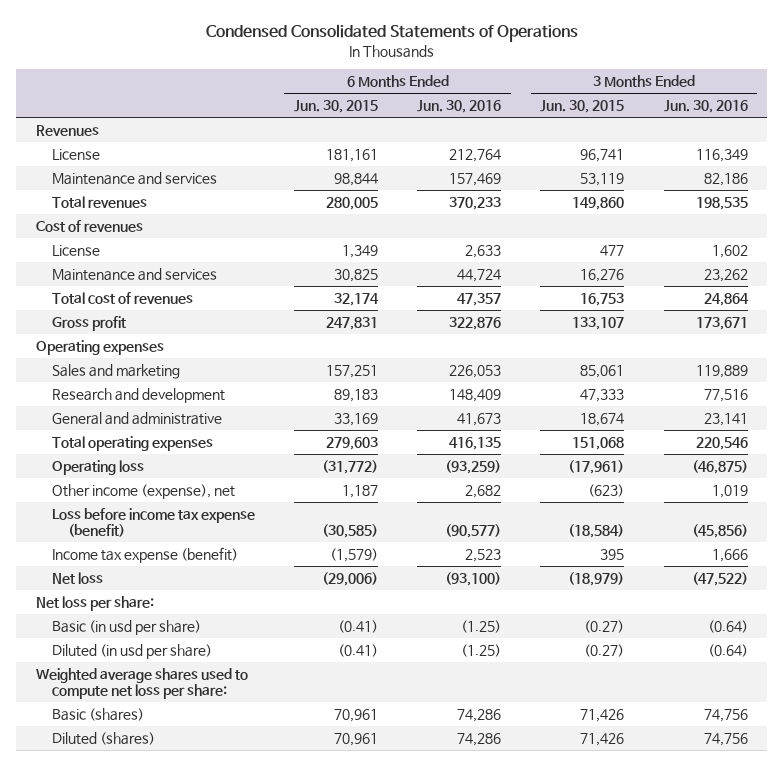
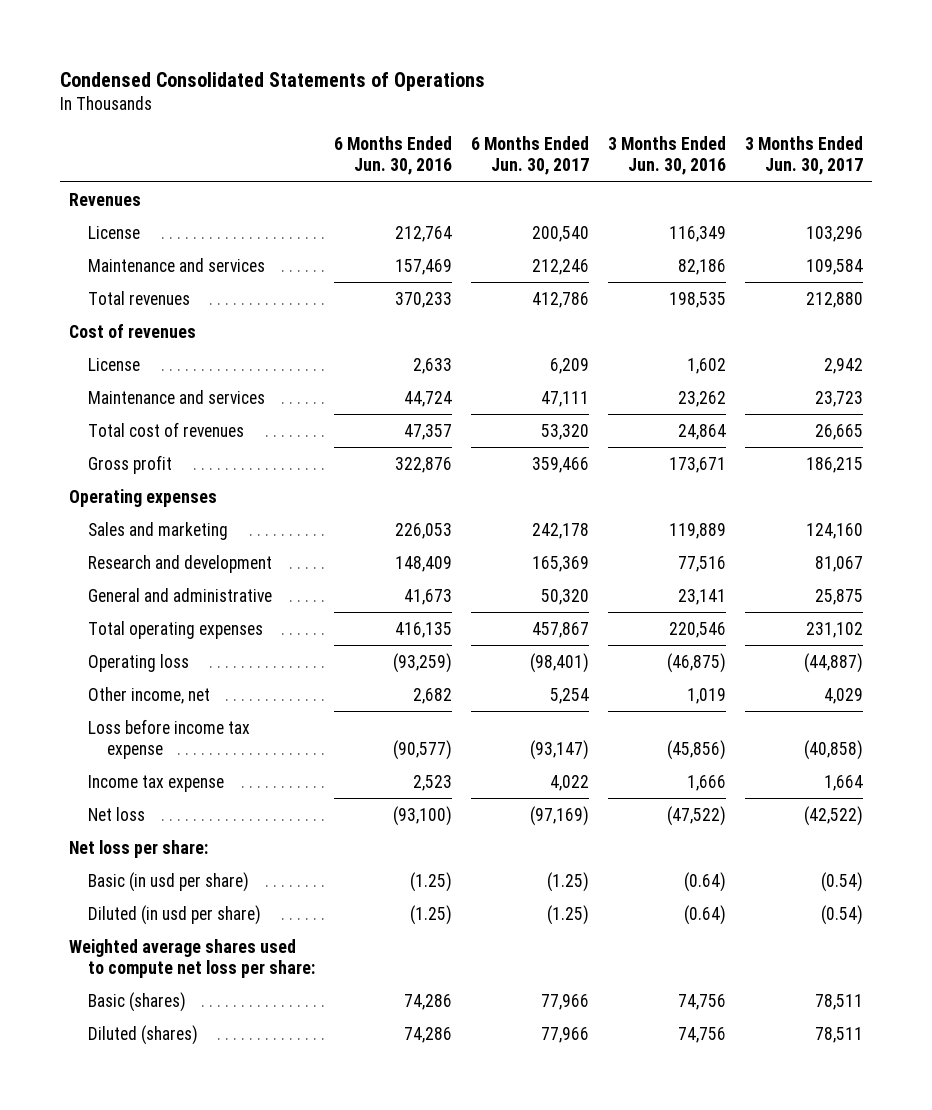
[293,100,378,114] Jun. 30, 2015 -> none
[540,100,625,114] Jun. 30, 2015 -> none
none -> [470,136,589,176] 6 Months Ended Jun. 30, 2017
none -> [744,136,863,176] 3 Months Ended Jun. 30, 2017
[51,483,235,499] Other income (expense), net -> [88,686,211,704] Other income, net
[51,507,255,538] Loss before income tax expense (benefit) -> [88,718,251,759] Loss before income tax expense
[51,546,238,563] Income tax expense (benefit) -> [88,774,225,792] Income tax expense

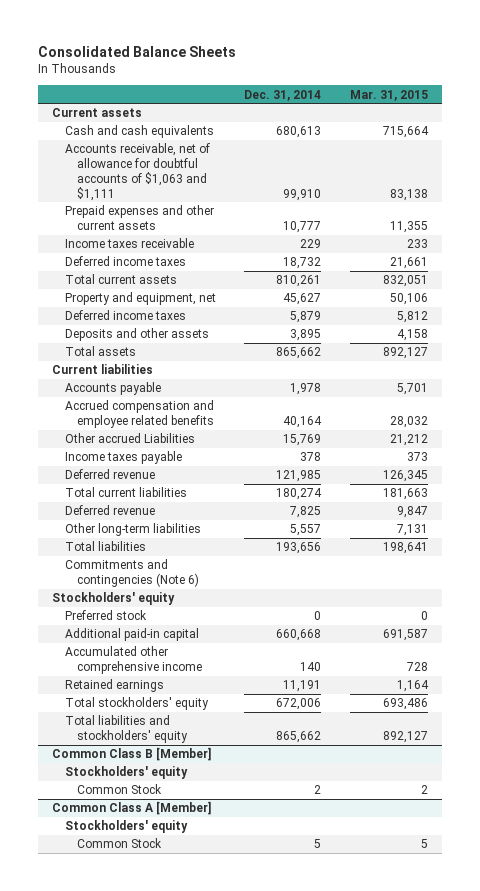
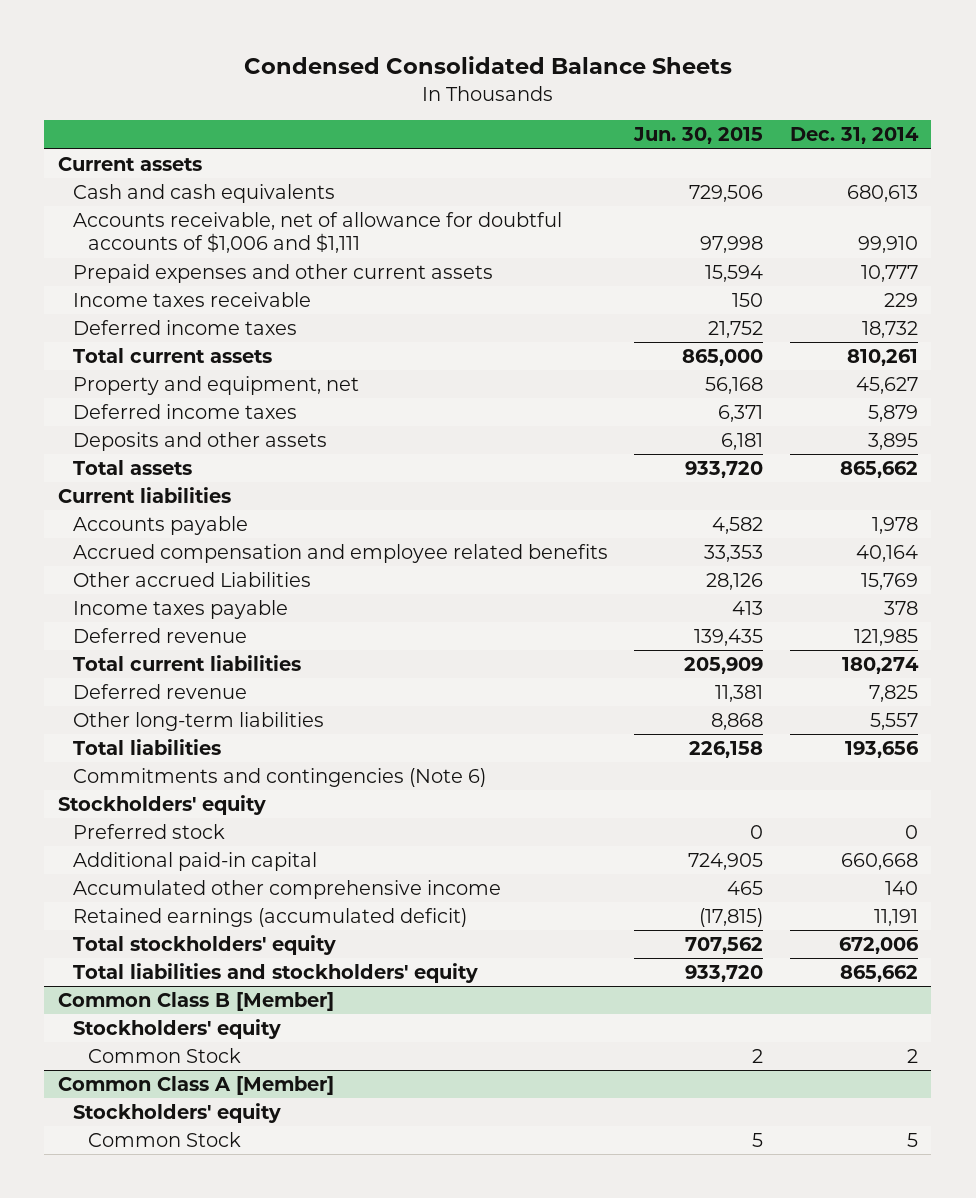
[37,45,236,57] Consolidated Balance Sheets -> [243,56,732,75] Condensed Consolidated Balance Sheets
[349,89,428,101] Mar. 31, 2015 -> none
none -> [633,127,764,145] Jun. 30, 2015
[64,143,210,201] Accounts receivable, net of allowance for doubtful accounts of $1,063 and $1,111 -> [72,212,562,254] Accounts receivable, net of allowance for doubtful accounts of $1,006 and $1,111
[64,679,164,693] Retained earnings -> [72,908,467,928] Retained earnings (accumulated deficit)

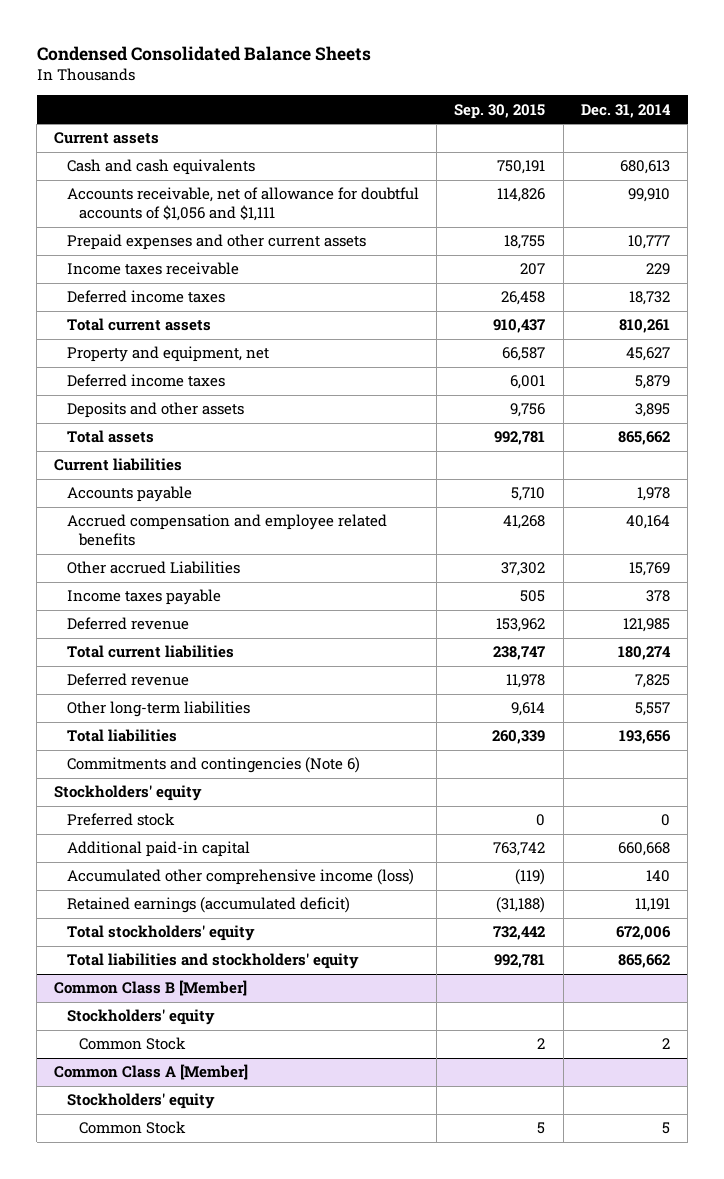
[633,127,764,145] Jun. 30, 2015 -> none
none -> [454,103,546,119] Sep. 30, 2015
[72,212,562,254] Accounts receivable, net of allowance for doubtful accounts of $1,006 and $1,111 -> [66,187,419,222] Accounts receivable, net of allowance for doubtful accounts of $1,056 and $1,111
[72,880,501,900] Accumulated other comprehensive income -> [66,869,414,886] Accumulated other comprehensive income (loss)

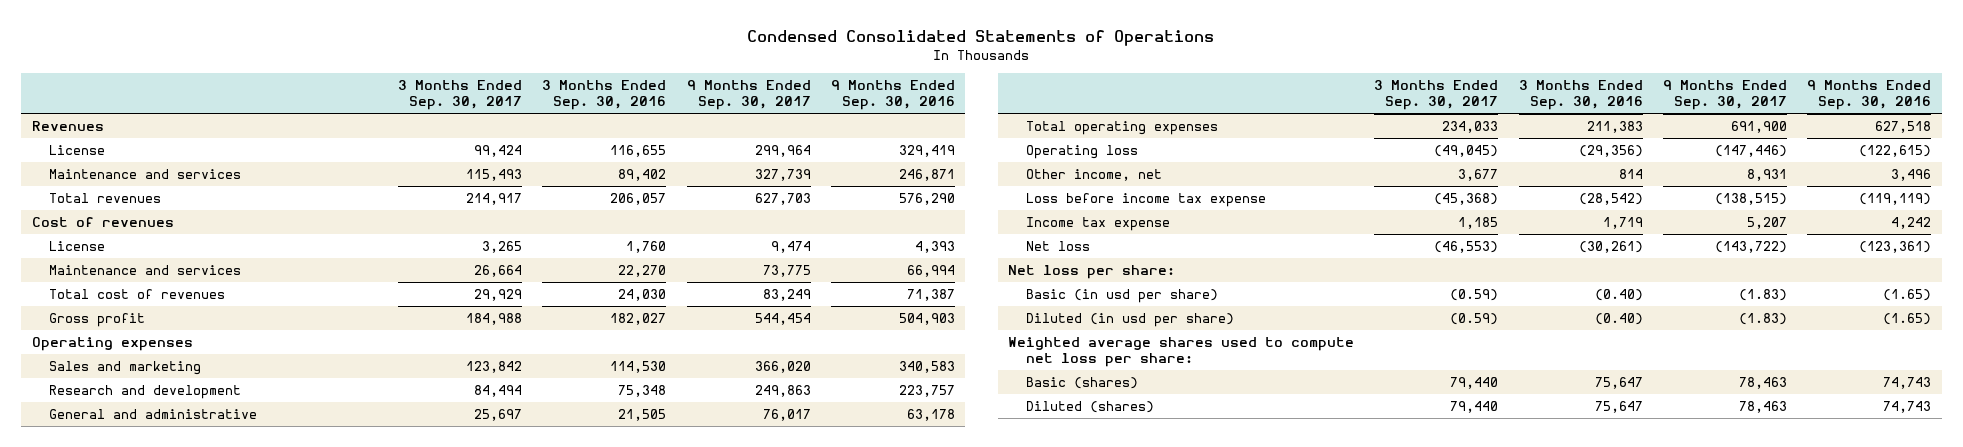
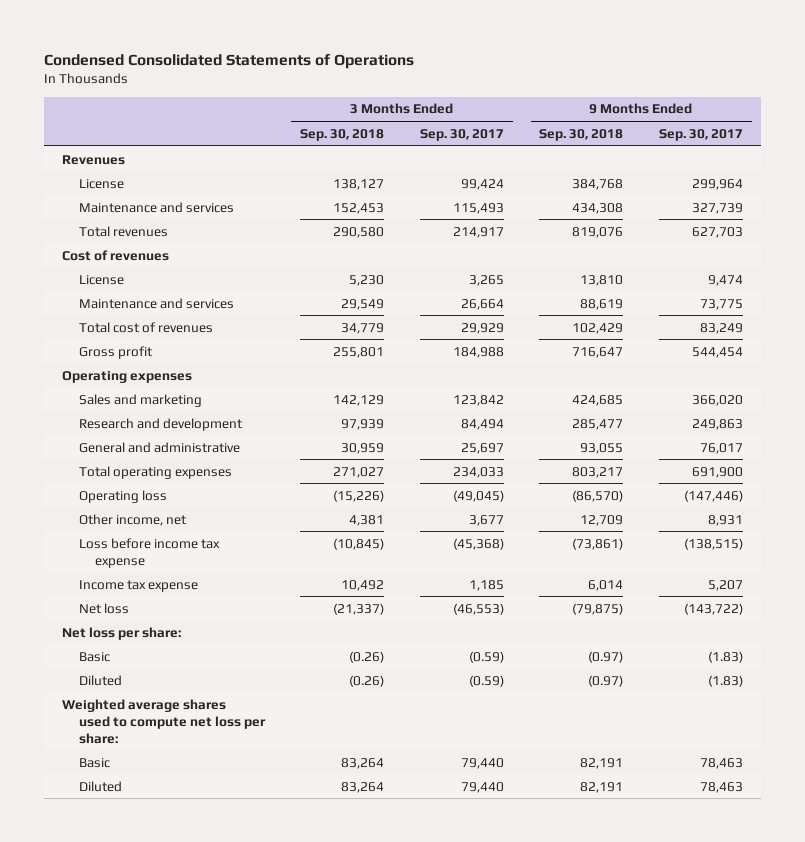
[542,80,667,111] 3 Months Ended Sep. 30, 2016 -> none
[830,80,955,111] 9 Months Ended Sep. 30, 2016 -> none
none -> [300,128,385,141] Sep. 30, 2018
none -> [539,128,624,141] Sep. 30, 2018
[1025,289,1218,304] Basic (in usd per share) -> [78,651,110,662] Basic
[1025,313,1234,328] Diluted (in usd per share) -> [78,674,122,686] Diluted
[1025,377,1138,390] Basic (shares) -> [78,757,110,768] Basic
[1025,401,1154,414] Diluted (shares) -> [78,780,122,792] Diluted

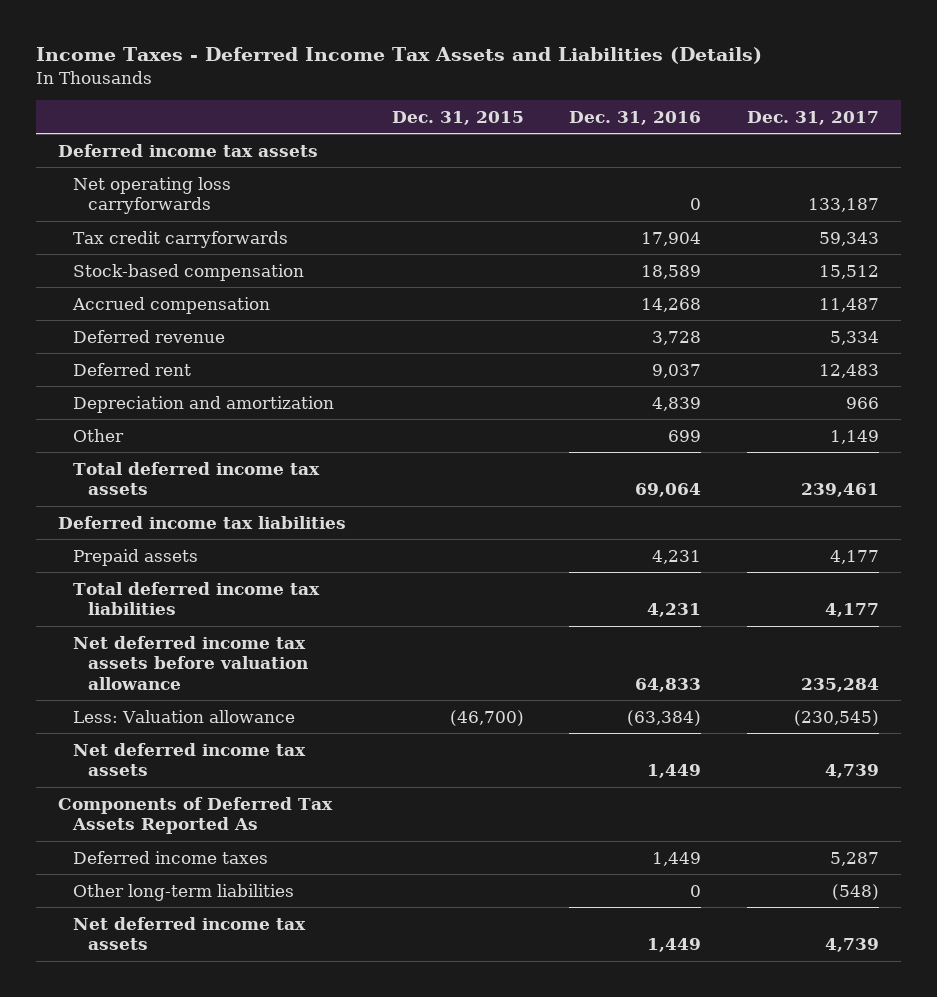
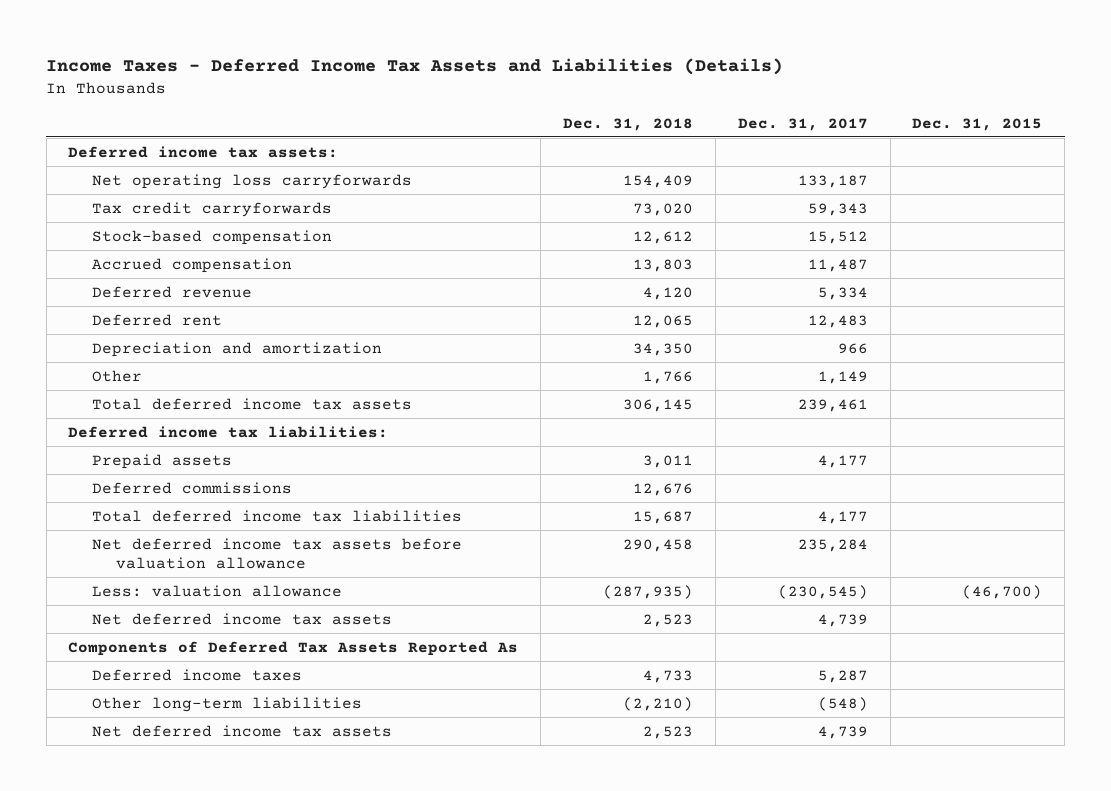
[569,110,702,125] Dec. 31, 2016 -> none
none -> [563,117,694,131] Dec. 31, 2018
[58,143,319,157] Deferred income tax assets -> [68,145,339,158] Deferred income tax assets:
[58,515,347,529] Deferred income tax liabilities -> [68,425,389,438] Deferred income tax liabilities:
none -> [92,481,293,494] Deferred commissions
[73,709,296,723] Less: Valuation allowance -> [92,584,343,597] Less: valuation allowance

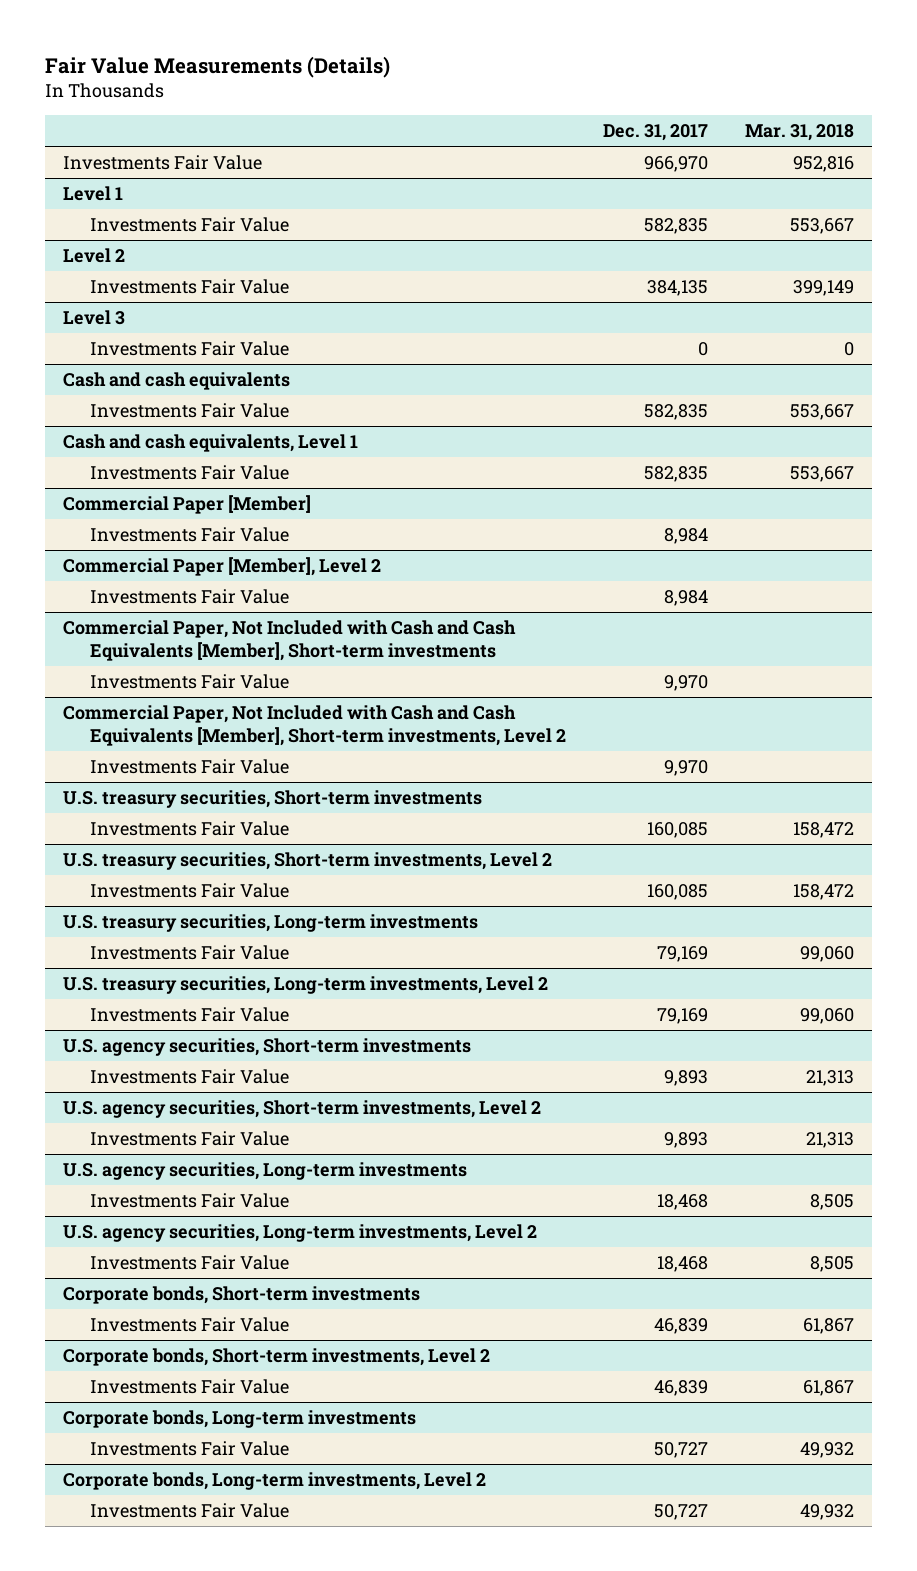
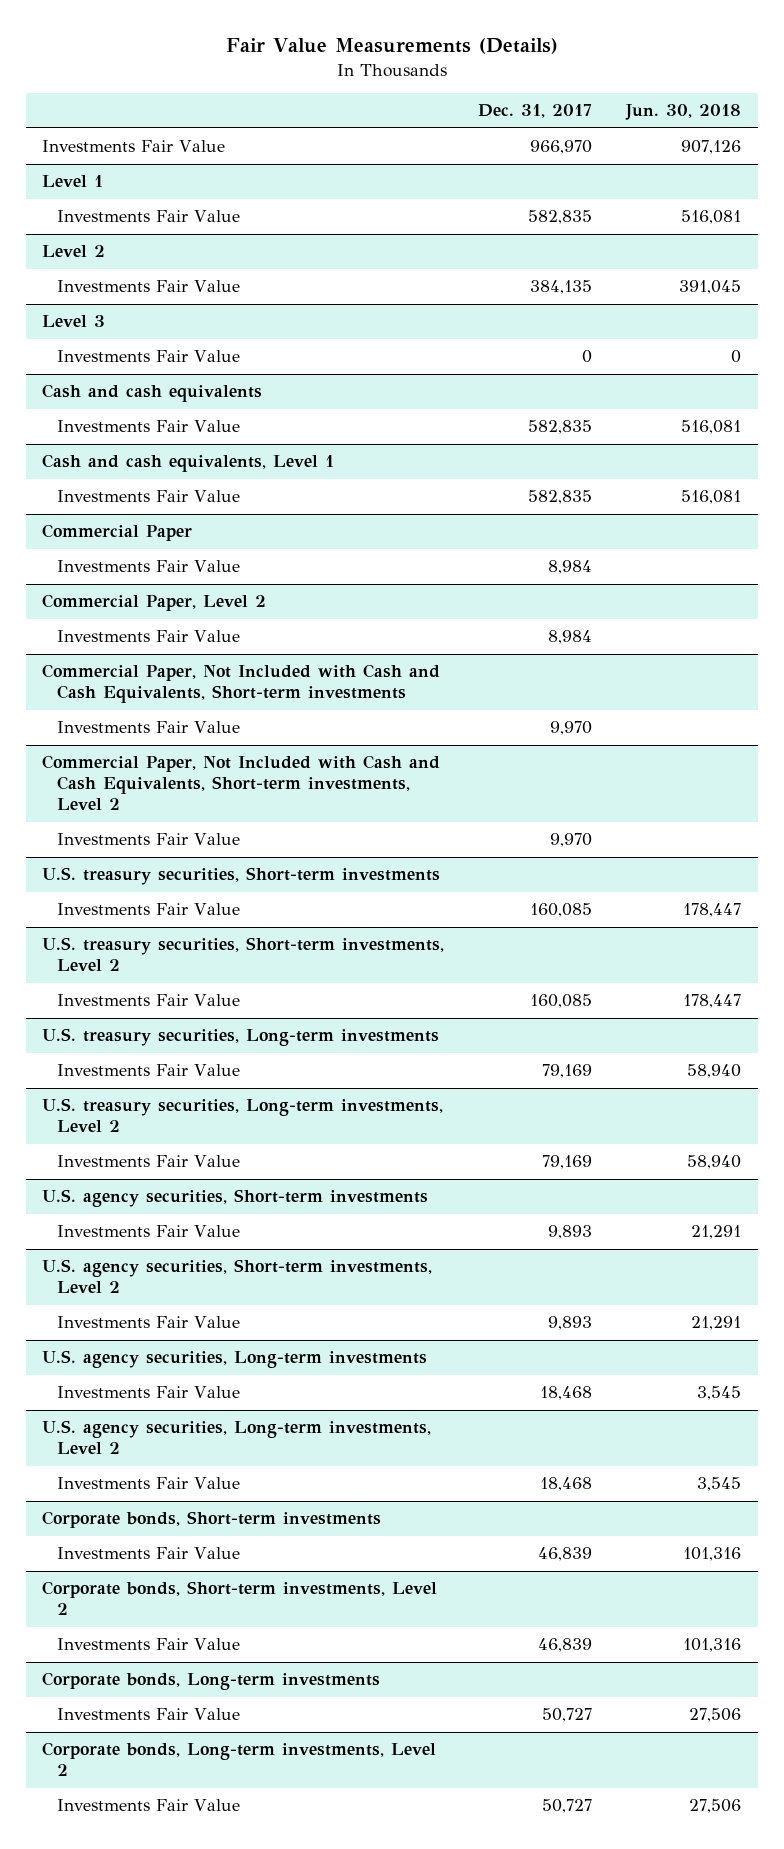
[744,124,854,142] Mar. 31, 2018 -> none
none -> [625,104,742,121] Jun. 30, 2018
[63,495,312,515] Commercial Paper [Member] -> [42,524,193,542] Commercial Paper
[63,557,382,577] Commercial Paper [Member], Level 2 -> [42,594,267,612] Commercial Paper, Level 2
[63,620,517,662] Commercial Paper, Not Included with Cash and Cash Equivalents [Member], Short-term investments -> [42,664,441,704] Commercial Paper, Not Included with Cash and Cash Equivalents, Short-term investments
[63,705,566,747] Commercial Paper, Not Included with Cash and Cash Equivalents [Member], Short-term investments, Level 2 -> [42,755,441,811] Commercial Paper, Not Included with Cash and Cash Equivalents, Short-term investments, Level 2

